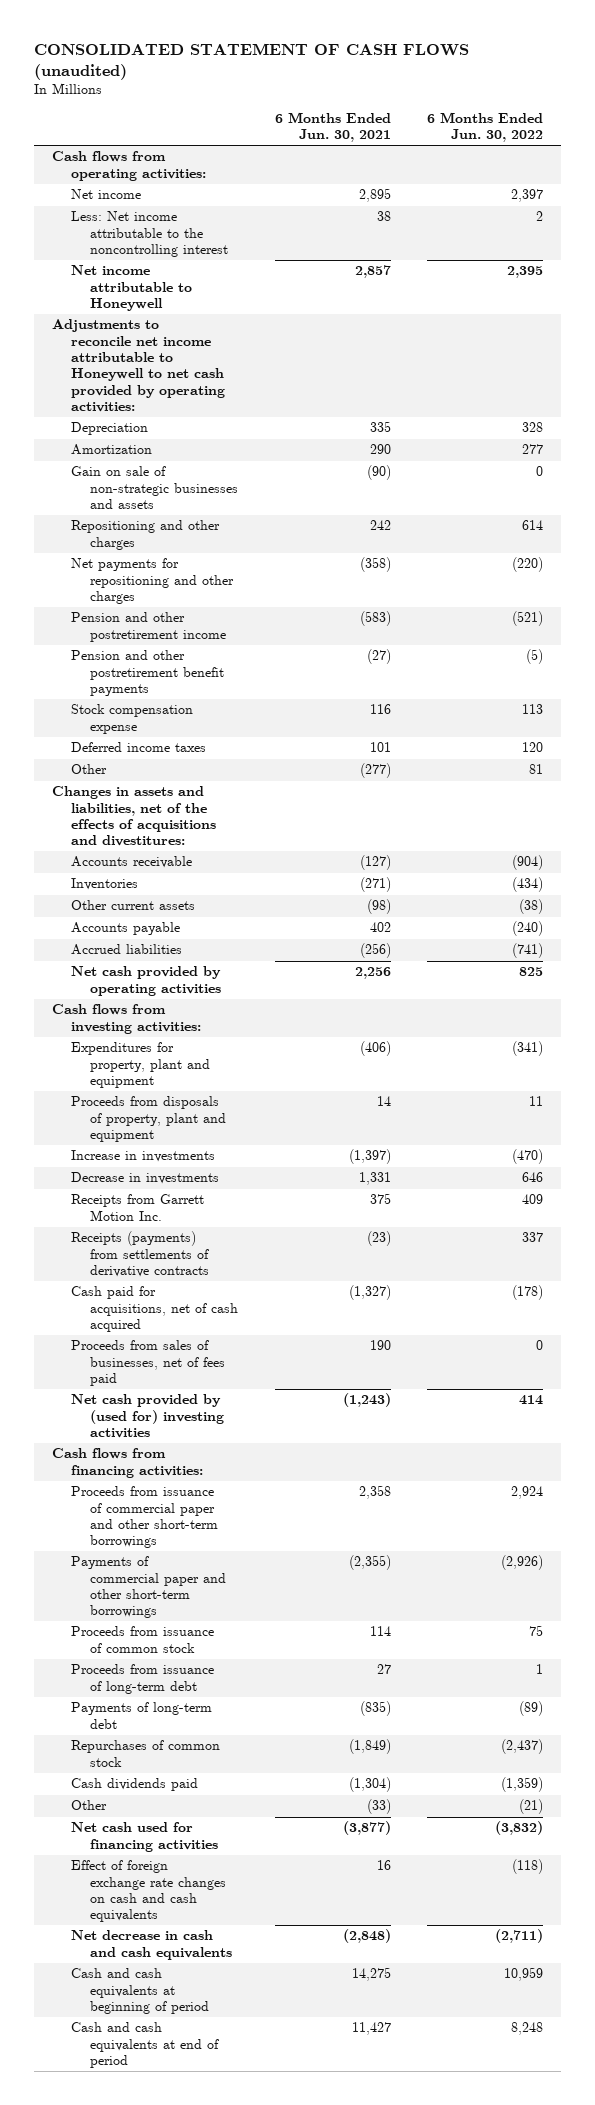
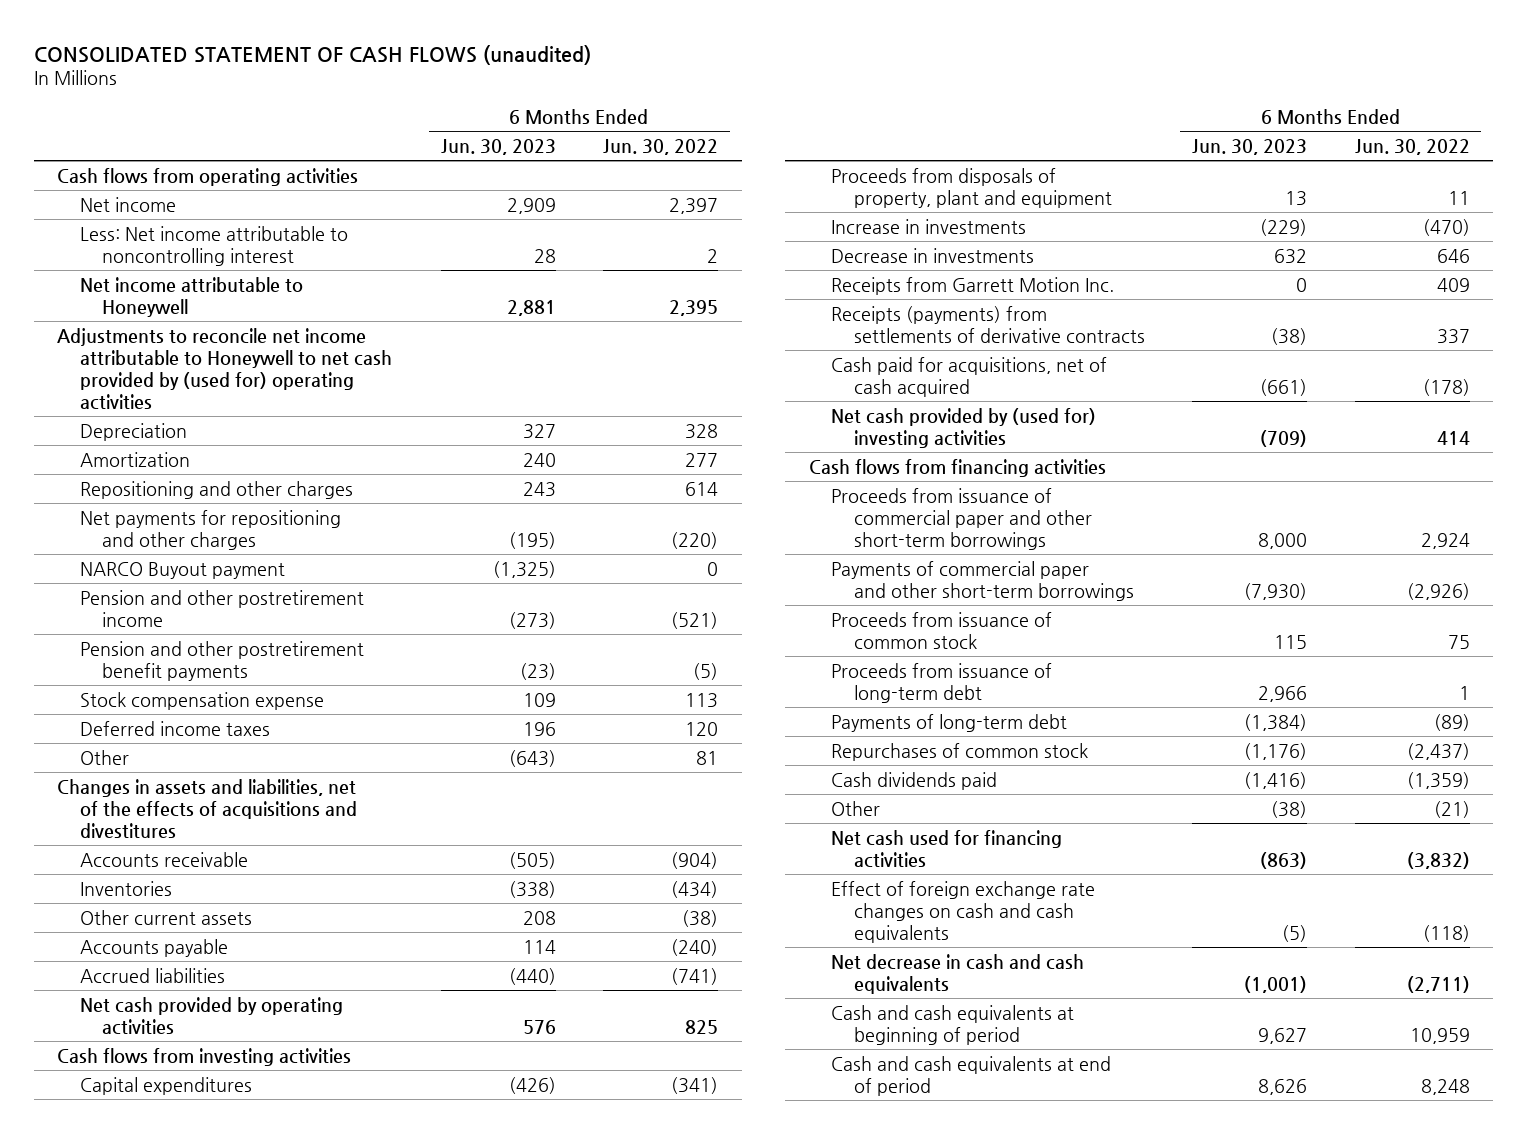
[274,111,391,143] 6 Months Ended Jun. 30, 2021 -> none
none -> [440,138,556,155] Jun. 30, 2023
[52,151,207,181] Cash flows from operating activities: -> [57,167,359,186] Cash flows from operating activities
[71,211,229,258] Less: Net income attributable to the noncontrolling interest -> [79,225,348,266] Less: Net income attributable to noncontrolling interest
[52,319,226,412] Adjustments to reconcile net income attributable to Honeywell to net cash provided by operating activities: -> [57,327,392,410] Adjustments to reconcile net income attributable to Honeywell to net cash provided by (used for) operating activities
[71,466,239,510] Gain on sale of non-strategic businesses and assets -> none
none -> [79,561,285,579] NARCO Buyout payment
[52,786,217,847] Changes in assets and liabilities, net of the effects of acquisitions and divestitures: -> [57,778,357,838] Changes in assets and liabilities, net of the effects of acquisitions and divestitures
[52,1004,202,1034] Cash flows from investing activities: -> [57,1047,352,1066] Cash flows from investing activities
[71,1042,211,1089] Expenditures for property, plant and equipment -> [79,1076,252,1095] Capital expenditures
[71,1340,226,1387] Proceeds from sales of businesses, net of fees paid -> none
[52,1448,204,1478] Cash flows from financing activities: -> [809,458,1107,477] Cash flows from financing activities

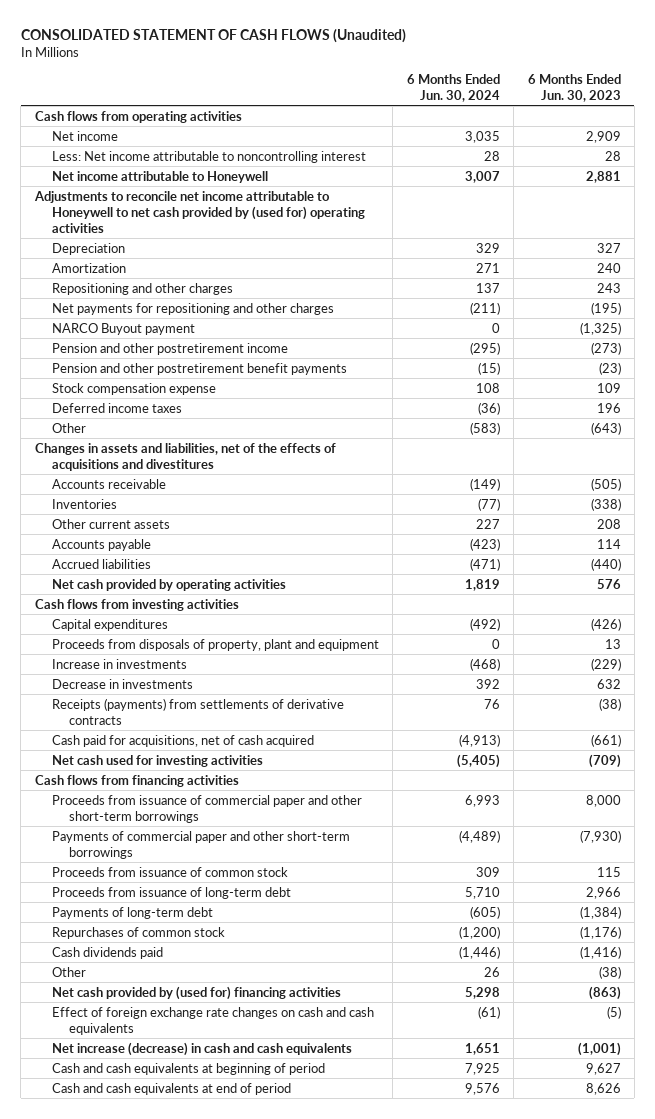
[33,44,591,65] CONSOLIDATED STATEMENT OF CASH FLOWS (unaudited) -> [20,28,406,43] CONSOLIDATED STATEMENT OF CASH FLOWS (Unaudited)
[603,138,719,155] Jun. 30, 2022 -> none
none -> [406,73,500,102] 6 Months Ended Jun. 30, 2024
[831,276,1115,295] Receipts from Garrett Motion Inc. -> none
[831,407,1097,448] Net cash provided by (used for) investing activities -> [51,754,263,767] Net cash used for investing activities
[831,829,1063,868] Net cash used for financing activities -> [51,985,341,1000] Net cash provided by (used for) financing activities
[831,953,1085,994] Net decrease in cash and cash equivalents -> [51,1041,352,1056] Net increase (decrease) in cash and cash equivalents

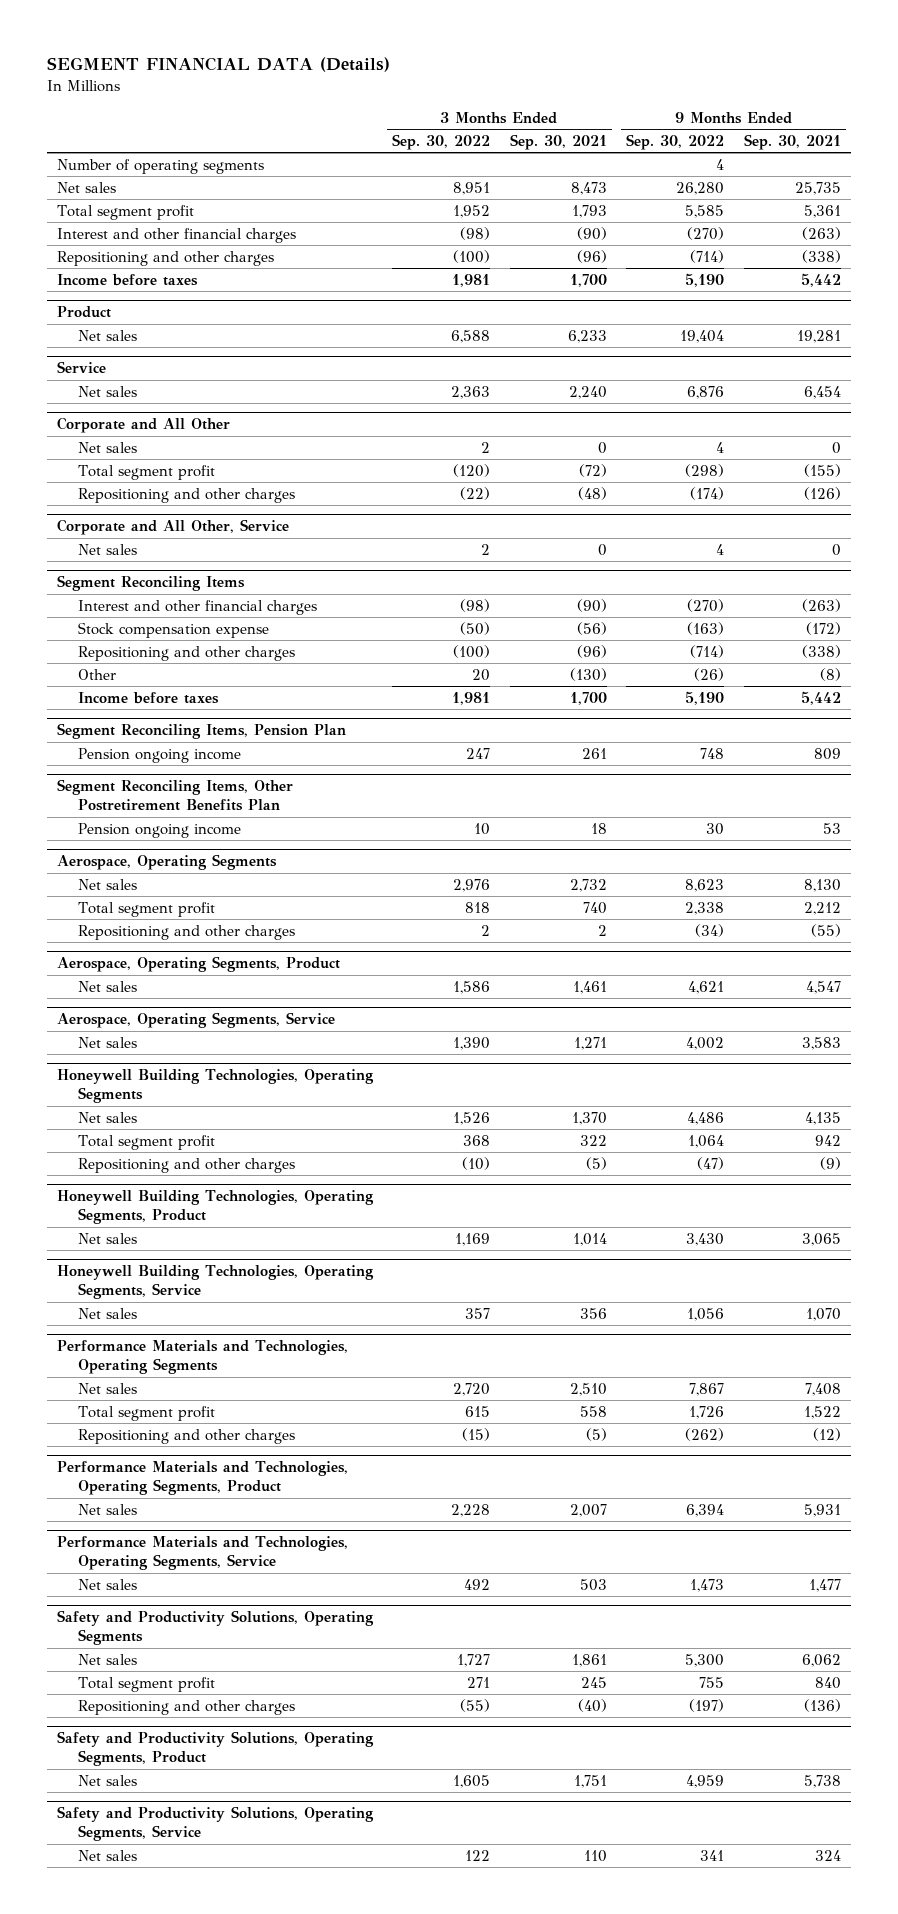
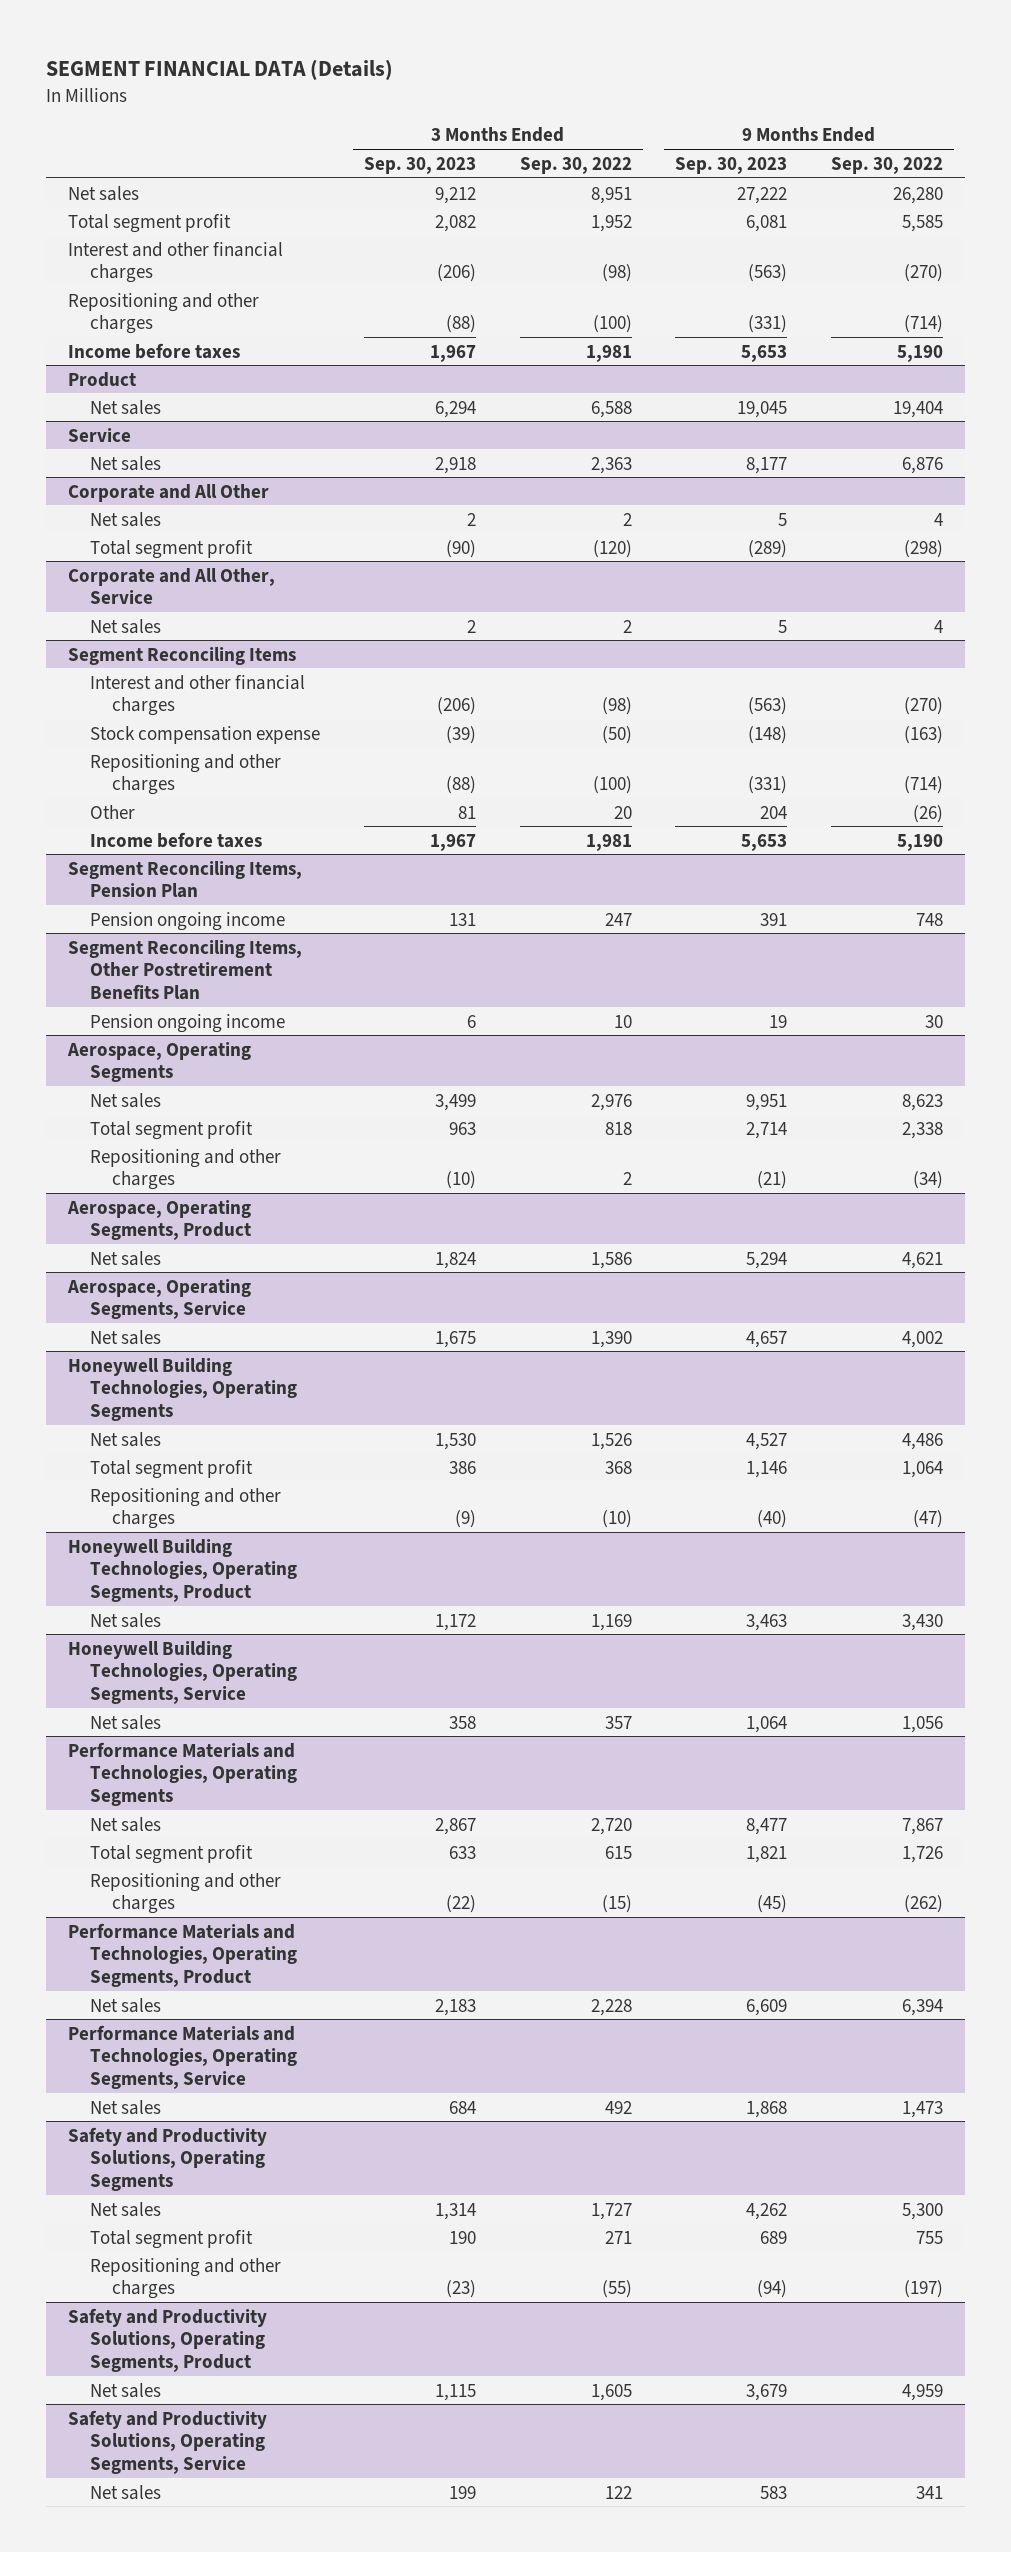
[509,133,607,150] Sep. 30, 2021 -> none
[743,133,841,150] Sep. 30, 2021 -> none
none -> [363,156,476,174] Sep. 30, 2023
none -> [675,156,788,174] Sep. 30, 2023
[56,158,264,174] Number of operating segments -> none
[78,487,296,503] Repositioning and other charges -> none

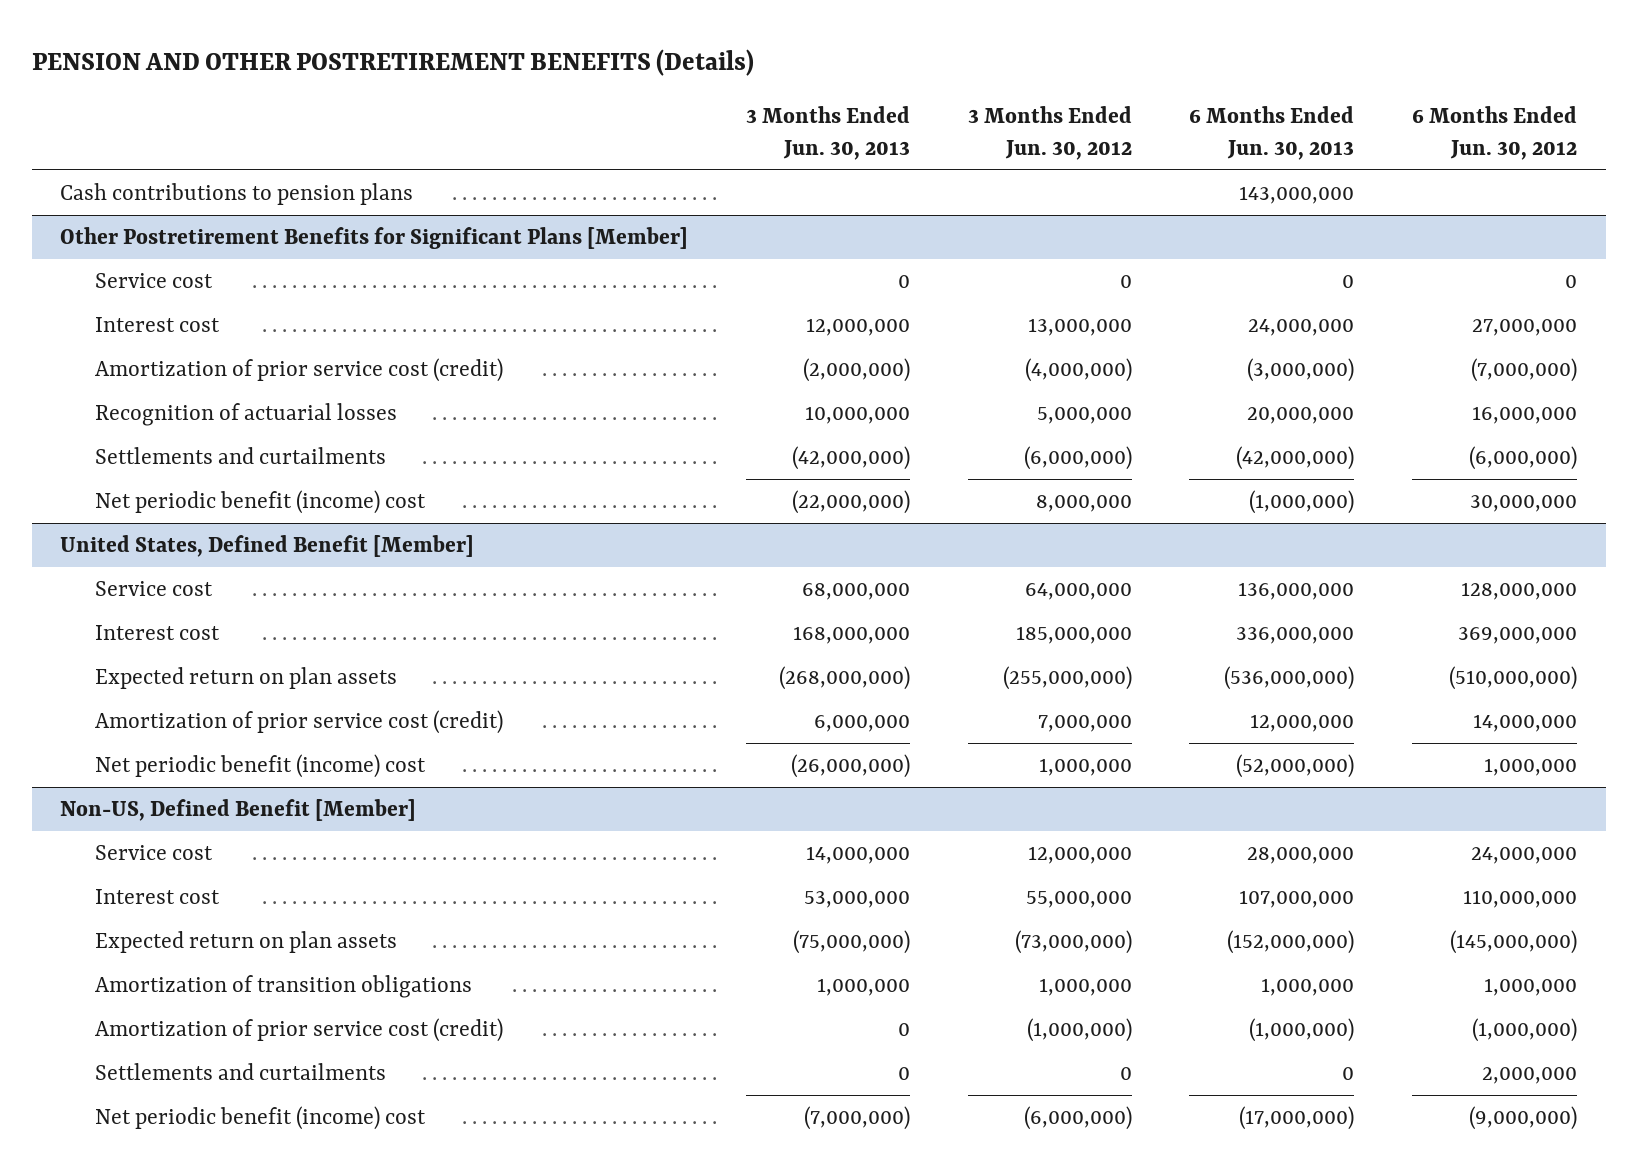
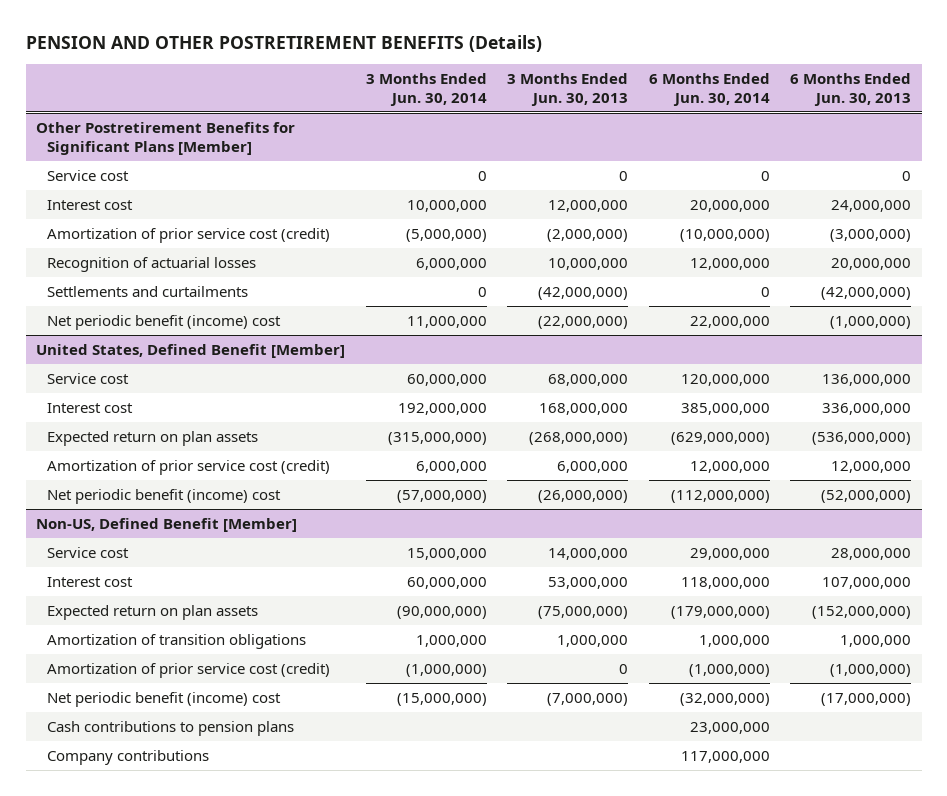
[967,106,1132,160] 3 Months Ended Jun. 30, 2012 -> none
[1411,106,1577,160] 6 Months Ended Jun. 30, 2012 -> none
none -> [365,72,487,107] 3 Months Ended Jun. 30, 2014
none -> [648,72,770,107] 6 Months Ended Jun. 30, 2014
[60,182,414,205] Cash contributions to pension plans -> none
[94,1062,386,1080] Settlements and curtailments -> none
none -> [47,720,295,736] Cash contributions to pension plans
none -> [47,749,210,765] Company contributions

